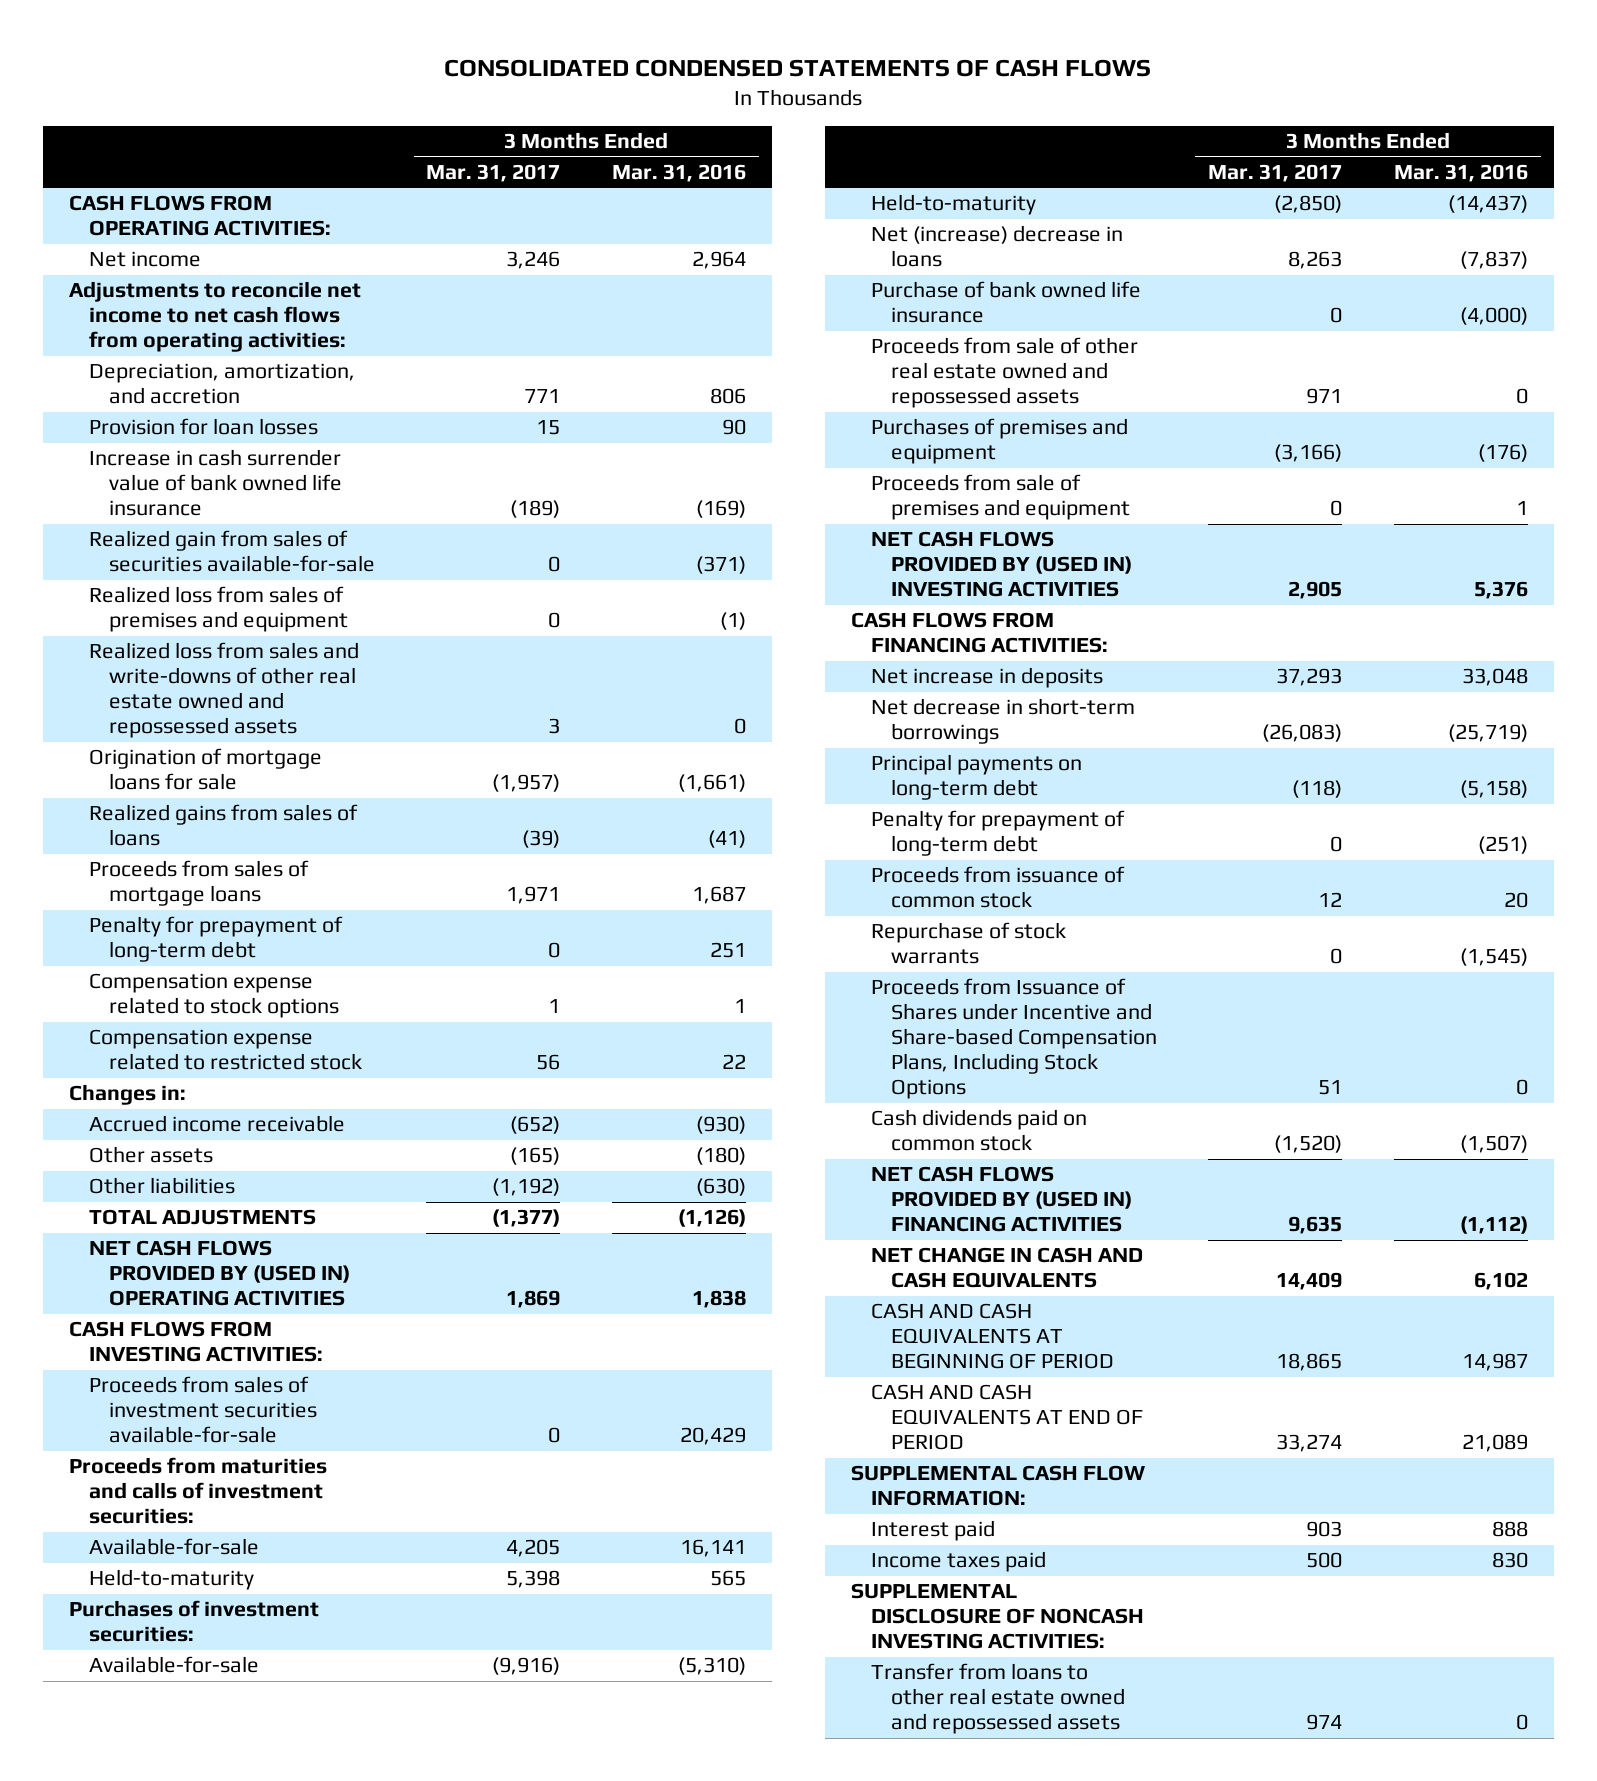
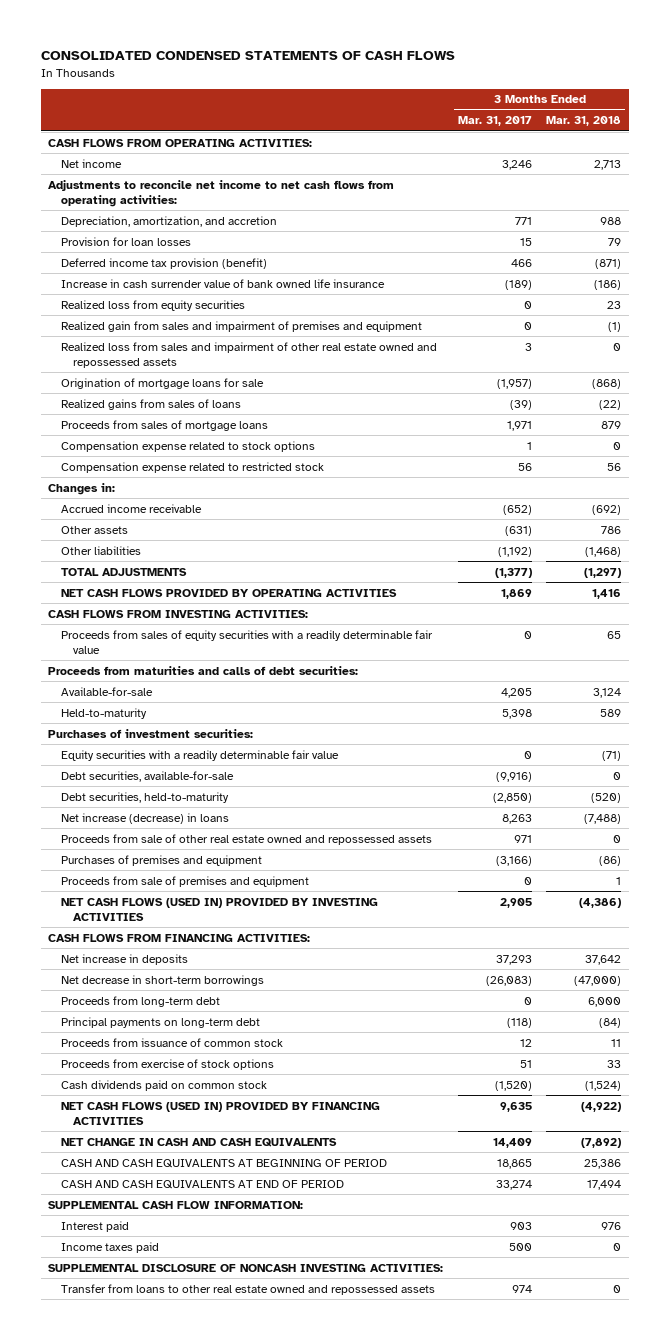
[612,164,747,183] Mar. 31, 2016 -> none
none -> [546,116,622,127] Mar. 31, 2018
none -> [60,257,267,269] Deferred income tax provision (benefit)
[88,530,375,573] Realized gain from sales of securities available-for-sale -> none
none -> [60,299,245,311] Realized loss from equity securities
[88,586,348,633] Realized loss from sales of premises and equipment -> [60,320,422,332] Realized gain from sales and impairment of premises and equipment
[88,642,359,739] Realized loss from sales and write-downs of other real estate owned and repossessed assets -> [60,341,437,368] Realized loss from sales and impairment of other real estate owned and repossessed assets
[88,916,343,963] Penalty for prepayment of long-term debt -> none
[510,1147,561,1166] (165) -> [504,525,532,536] (631)
[88,1240,350,1307] NET CASH FLOWS PROVIDED BY (USED IN) OPERATING ACTIVITIES -> [60,588,397,597] NET CASH FLOWS PROVIDED BY OPERATING ACTIVITIES
[88,1376,317,1444] Proceeds from sales of investment securities available-for-sale -> none
none -> [60,629,433,654] Proceeds from sales of equity securities with a readily determinable fair value
[68,1457,327,1525] Proceeds from maturities and calls of investment securities: -> [48,665,359,675] Proceeds from maturities and calls of debt securities:
[870,281,1141,324] Purchase of bank owned life insurance -> none
none -> [60,749,339,761] Equity securities with a readily determinable fair value
[88,1656,259,1674] Available-for-sale -> [60,770,234,782] Debt securities, available-for-sale
[870,194,1036,216] Held-to-maturity -> [60,791,229,803] Debt securities, held-to-maturity
[870,225,1123,268] Net (increase) decrease in loans -> [60,812,229,824] Net increase (decrease) in loans
[870,531,1132,598] NET CASH FLOWS PROVIDED BY (USED IN) INVESTING ACTIVITIES -> [60,897,378,921] NET CASH FLOWS (USED IN) PROVIDED BY INVESTING ACTIVITIES
none -> [60,995,220,1007] Proceeds from long-term debt
[870,810,1125,857] Penalty for prepayment of long-term debt -> none
[870,922,1066,965] Repurchase of stock warrants -> none
[870,978,1157,1100] Proceeds from Issuance of Shares under Incentive and Share-based Compensation Plans, Including Stock Options -> [60,1058,274,1070] Proceeds from exercise of stock options
[870,1166,1132,1233] NET CASH FLOWS PROVIDED BY (USED IN) FINANCING ACTIVITIES -> [60,1101,380,1125] NET CASH FLOWS (USED IN) PROVIDED BY FINANCING ACTIVITIES

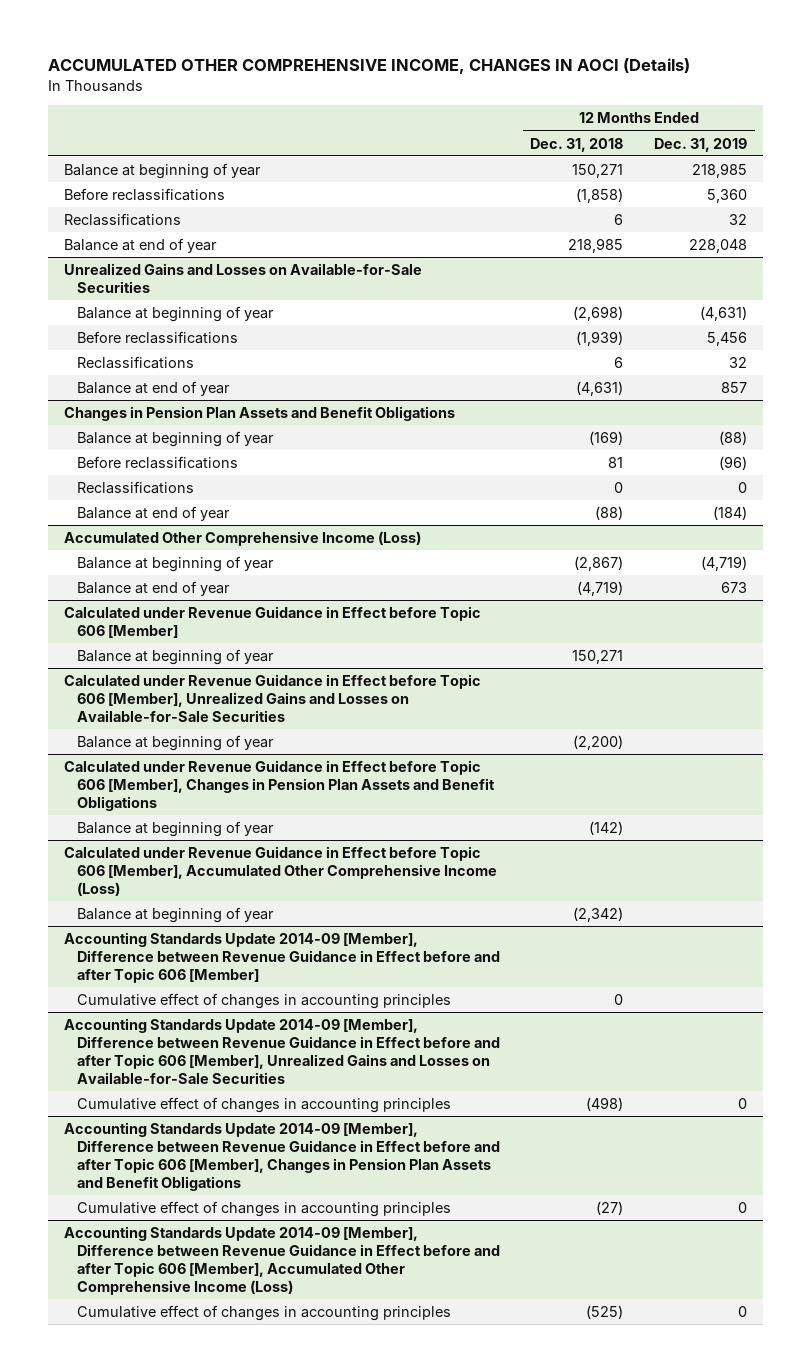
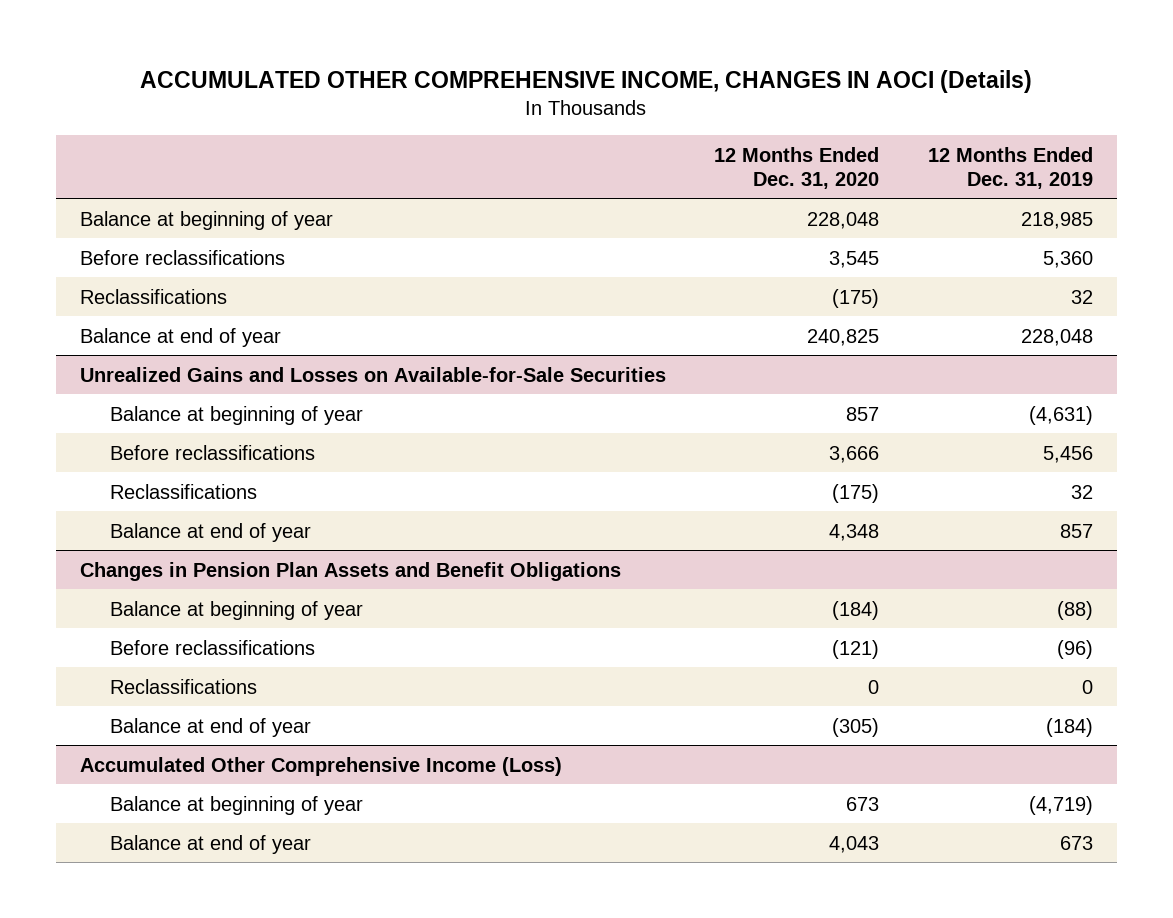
[530,137,624,152] Dec. 31, 2018 -> none
none -> [714,146,880,189] 12 Months Ended Dec. 31, 2020
[63,606,481,638] Calculated under Revenue Guidance in Effect before Topic 606 [Member] -> none
[76,649,274,666] Balance at beginning of year -> none
[63,674,481,722] Calculated under Revenue Guidance in Effect before Topic 606 [Member], Unrealized Gains and Losses on Available-for-Sale Securities -> none
[76,735,274,752] Balance at beginning of year -> none
[63,760,495,811] Calculated under Revenue Guidance in Effect before Topic 606 [Member], Changes in Pension Plan Assets and Benefit Obligations -> none
[76,821,274,838] Balance at beginning of year -> none
[63,846,497,896] Calculated under Revenue Guidance in Effect before Topic 606 [Member], Accumulated Other Comprehensive Income (Loss) -> none
[76,907,274,924] Balance at beginning of year -> none
[63,932,500,983] Accounting Standards Update 2014-09 [Member], Difference between Revenue Guidance in Effect before and after Topic 606 [Member] -> none
[76,993,451,1010] Cumulative effect of changes in accounting principles -> none
[63,1018,500,1084] Accounting Standards Update 2014-09 [Member], Difference between Revenue Guidance in Effect before and after Topic 606 [Member], Unrealized Gains and Losses on Available-for-Sale Securities -> none
[76,1097,451,1114] Cumulative effect of changes in accounting principles -> none
[63,1122,500,1191] Accounting Standards Update 2014-09 [Member], Difference between Revenue Guidance in Effect before and after Topic 606 [Member], Changes in Pension Plan Assets and Benefit Obligations -> none
[76,1201,451,1218] Cumulative effect of changes in accounting principles -> none
[63,1226,500,1295] Accounting Standards Update 2014-09 [Member], Difference between Revenue Guidance in Effect before and after Topic 606 [Member], Accumulated Other Comprehensive Income (Loss) -> none
[76,1305,451,1322] Cumulative effect of changes in accounting principles -> none

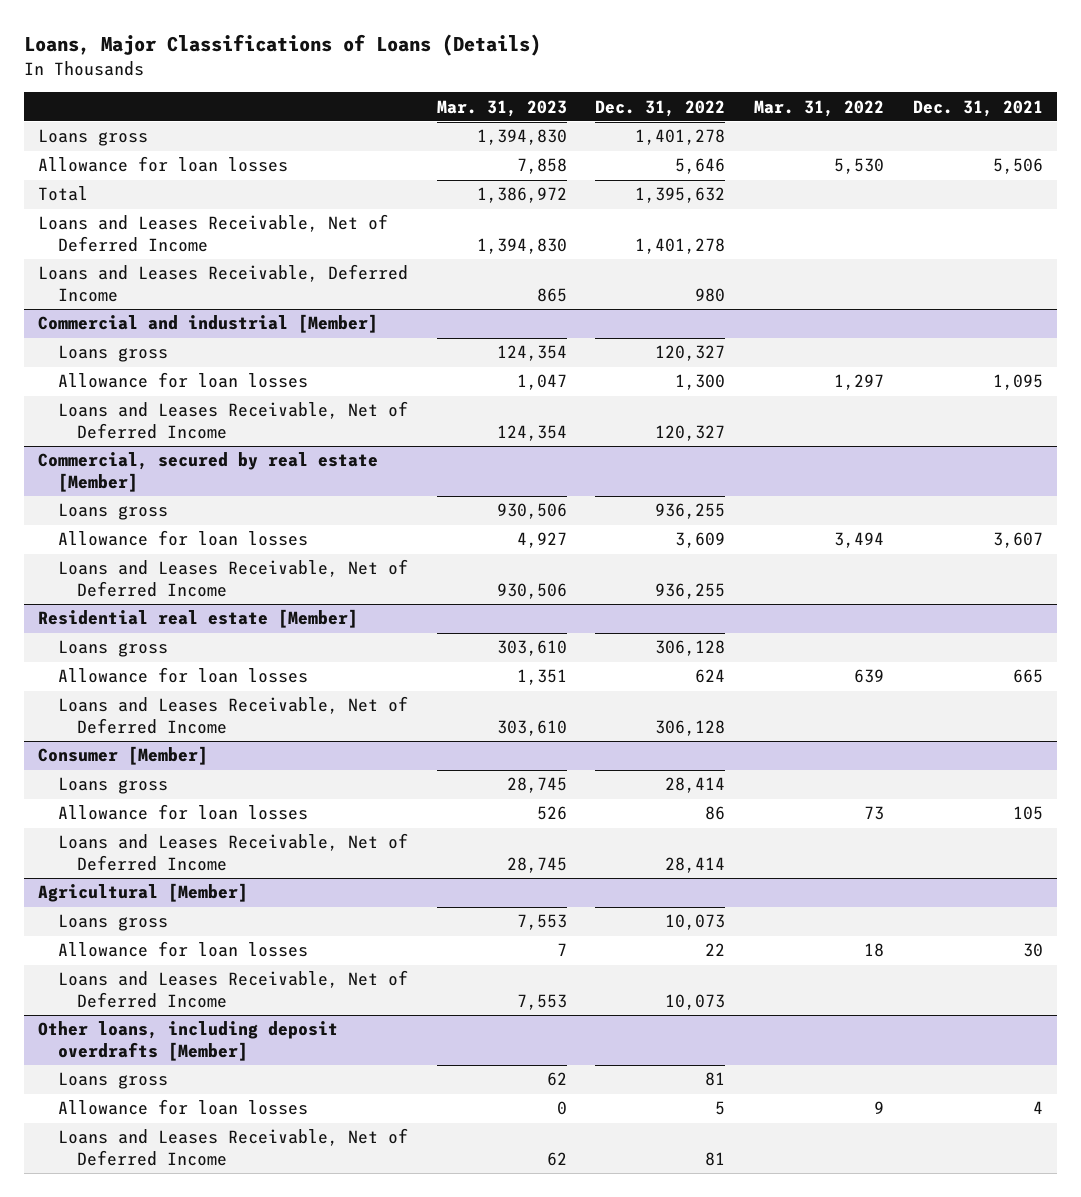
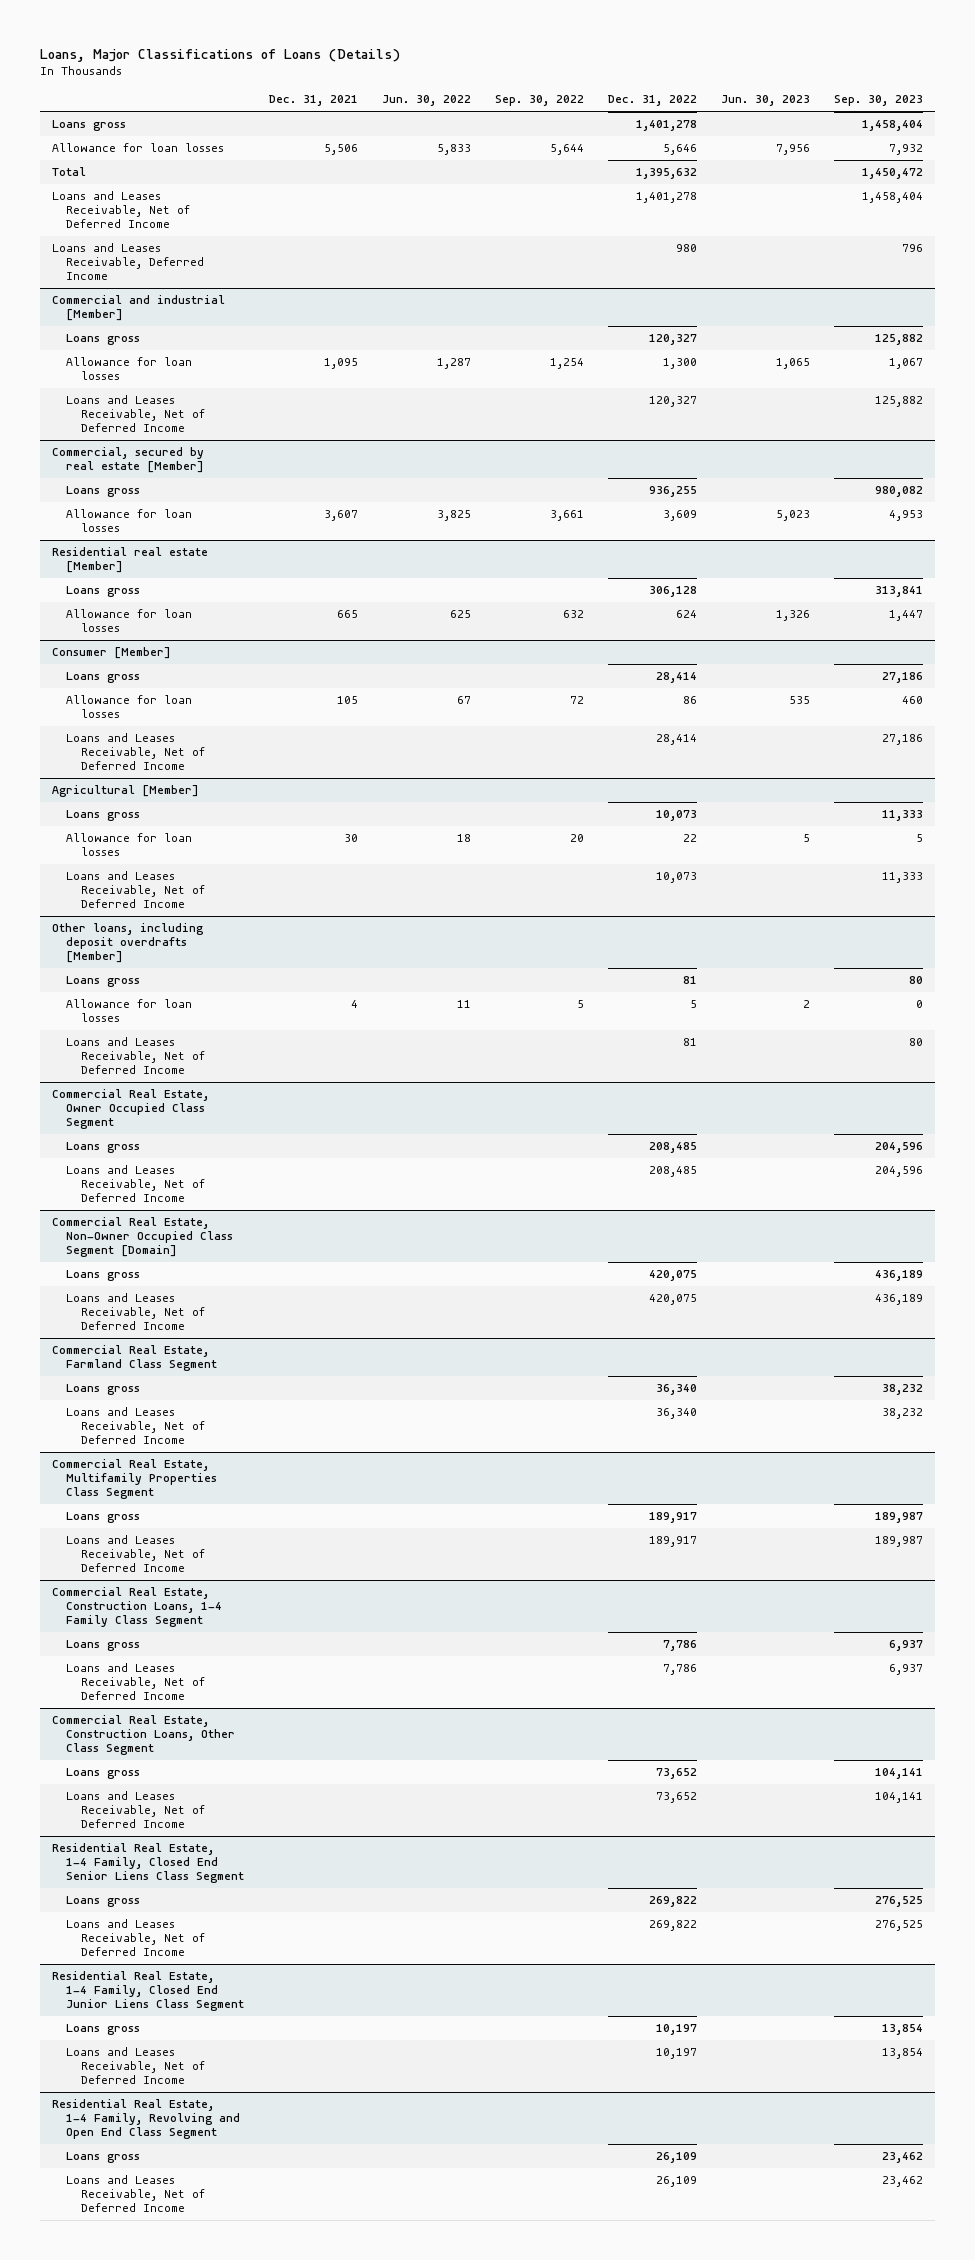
[436,99,567,117] Mar. 31, 2023 -> none
[754,99,885,117] Mar. 31, 2022 -> none
none -> [381,95,471,107] Jun. 30, 2022
none -> [494,95,584,107] Sep. 30, 2022
none -> [720,95,810,107] Jun. 30, 2023
none -> [834,95,924,107] Sep. 30, 2023
[57,559,408,597] Loans and Leases Receivable, Net of Deferred Income -> none
[57,696,408,734] Loans and Leases Receivable, Net of Deferred Income -> none
none -> [51,1088,209,1130] Commercial Real Estate, Owner Occupied Class Segment
none -> [66,1141,141,1153] Loans gross
none -> [66,1164,205,1203] Loans and Leases Receivable, Net of Deferred Income
none -> [51,1216,234,1258] Commercial Real Estate, Non-Owner Occupied Class Segment [Domain]
none -> [66,1269,141,1281] Loans gross
none -> [66,1292,205,1331] Loans and Leases Receivable, Net of Deferred Income
none -> [51,1344,218,1372] Commercial Real Estate, Farmland Class Segment
none -> [66,1383,141,1395] Loans gross
none -> [66,1406,205,1445] Loans and Leases Receivable, Net of Deferred Income
none -> [51,1458,218,1500] Commercial Real Estate, Multifamily Properties Class Segment
none -> [66,1511,141,1523] Loans gross
none -> [66,1534,205,1573] Loans and Leases Receivable, Net of Deferred Income
none -> [51,1586,223,1628] Commercial Real Estate, Construction Loans, 1-4 Family Class Segment
none -> [66,1639,141,1651] Loans gross
none -> [66,1662,205,1701] Loans and Leases Receivable, Net of Deferred Income
none -> [51,1714,236,1756] Commercial Real Estate, Construction Loans, Other Class Segment
none -> [66,1767,141,1779] Loans gross
none -> [66,1790,205,1829] Loans and Leases Receivable, Net of Deferred Income
none -> [51,1842,245,1884] Residential Real Estate, 1-4 Family, Closed End Senior Liens Class Segment
none -> [66,1895,141,1907] Loans gross
none -> [66,1918,205,1957] Loans and Leases Receivable, Net of Deferred Income
none -> [51,1970,245,2012] Residential Real Estate, 1-4 Family, Closed End Junior Liens Class Segment
none -> [66,2023,141,2035] Loans gross
none -> [66,2046,205,2085] Loans and Leases Receivable, Net of Deferred Income
none -> [51,2098,241,2140] Residential Real Estate, 1-4 Family, Revolving and Open End Class Segment
none -> [66,2151,141,2163] Loans gross
none -> [66,2174,205,2213] Loans and Leases Receivable, Net of Deferred Income

